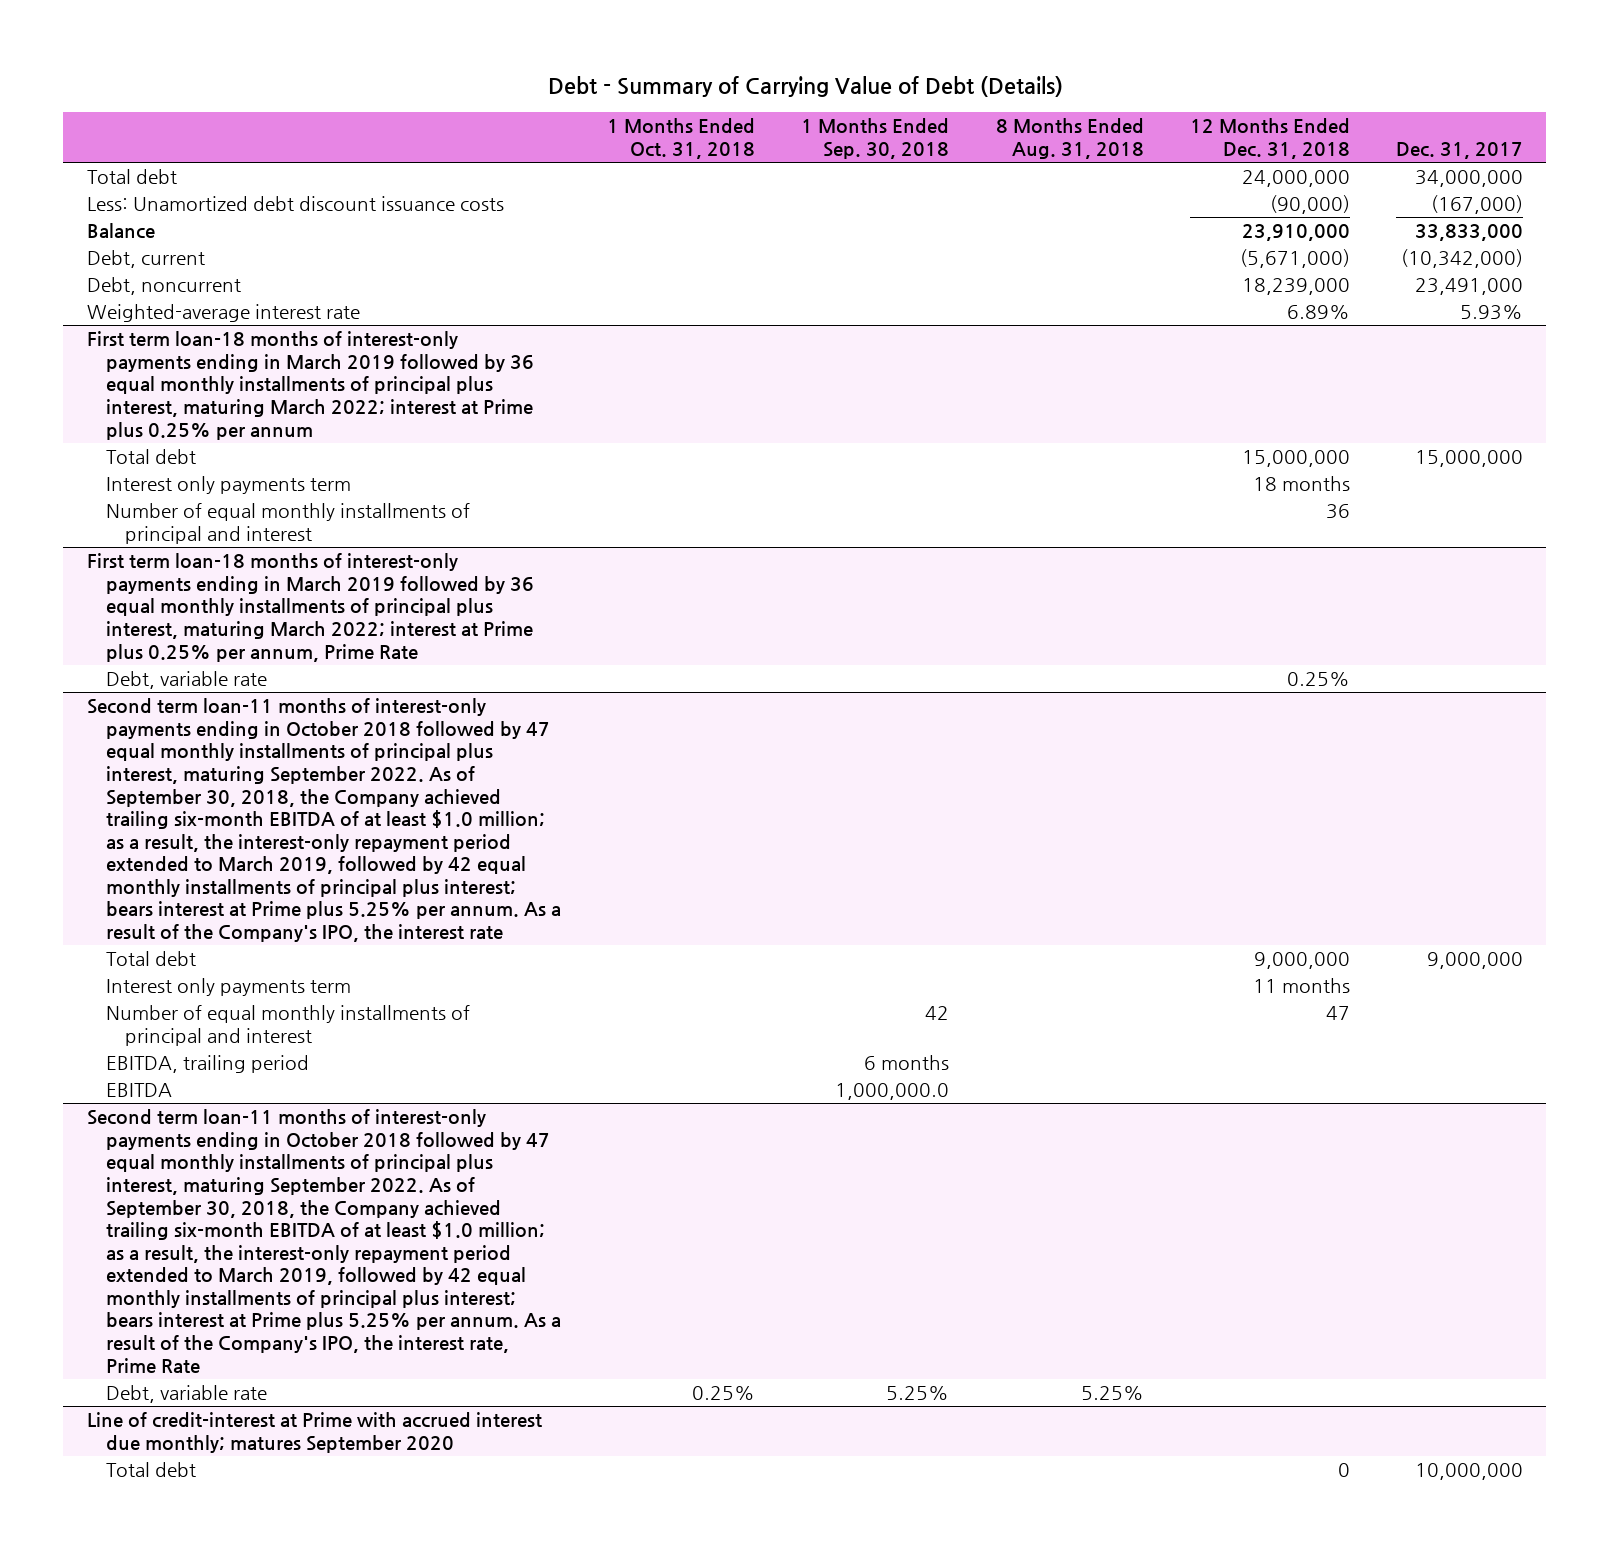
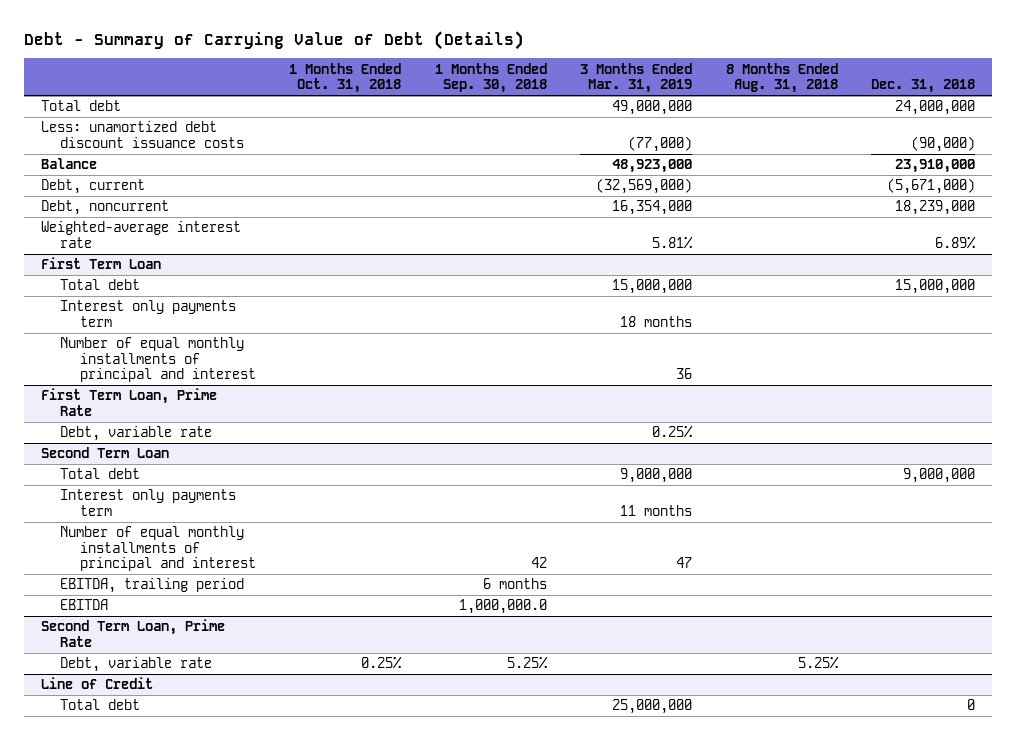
[1189,118,1350,159] 12 Months Ended Dec. 31, 2018 -> none
[1396,141,1524,159] Dec. 31, 2017 -> none
none -> [580,62,693,94] 3 Months Ended Mar. 31, 2019
none -> [871,79,976,94] Dec. 31, 2018
[86,196,504,212] Less: Unamortized debt discount issuance costs -> [41,121,245,148] Less: unamortized debt discount issuance costs
[86,331,534,440] First term loan-18 months of interest-only payments ending in March 2019 followed by 36 equal monthly installments of principal plus interest, maturing March 2022; interest at Prime plus 0.25% per annum -> [41,257,162,270] First Term Loan
[86,553,534,662] First term loan-18 months of interest-only payments ending in March 2019 followed by 36 equal monthly installments of principal plus interest, maturing March 2022; interest at Prime plus 0.25% per annum, Prime Rate -> [41,388,218,416] First Term Loan, Prime Rate
[86,698,561,942] Second term loan-11 months of interest-only payments ending in October 2018 followed by 47 equal monthly installments of principal plus interest, maturing September 2022. As of September 30, 2018, the Company achieved trailing six-month EBITDA of at least $1.0 million; as a result, the interest-only repayment period extended to March 2019, followed by 42 equal monthly installments of principal plus interest; bears interest at Prime plus 5.25% per annum. As a result of the Company's IPO, the interest rate -> [41,447,170,459] Second Term Loan
[86,1109,561,1373] Second term loan-11 months of interest-only payments ending in October 2018 followed by 47 equal monthly installments of principal plus interest, maturing September 2022. As of September 30, 2018, the Company achieved trailing six-month EBITDA of at least $1.0 million; as a result, the interest-only repayment period extended to March 2019, followed by 42 equal monthly installments of principal plus interest; bears interest at Prime plus 5.25% per annum. As a result of the Company's IPO, the interest rate, Prime Rate -> [41,619,226,647] Second Term Loan, Prime Rate
[86,1412,542,1453] Line of credit-interest at Prime with accrued interest due monthly; matures September 2020 -> [41,677,154,690] Line of Credit

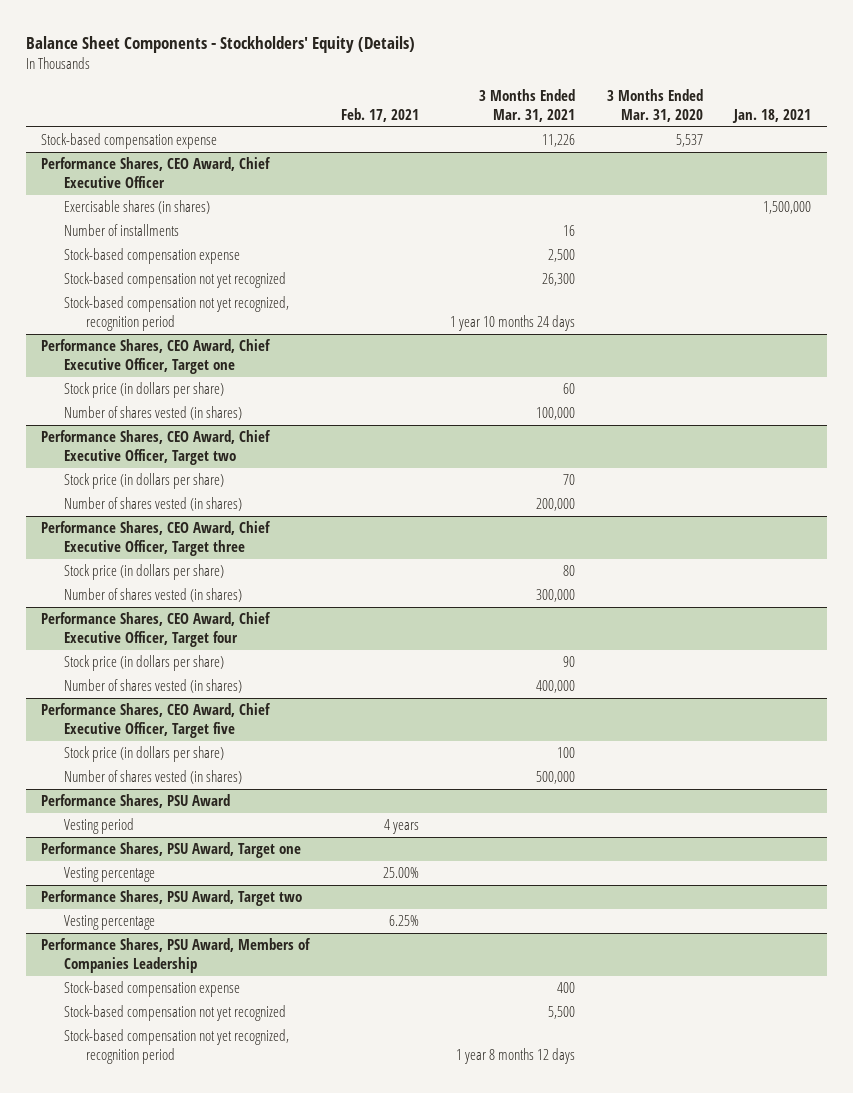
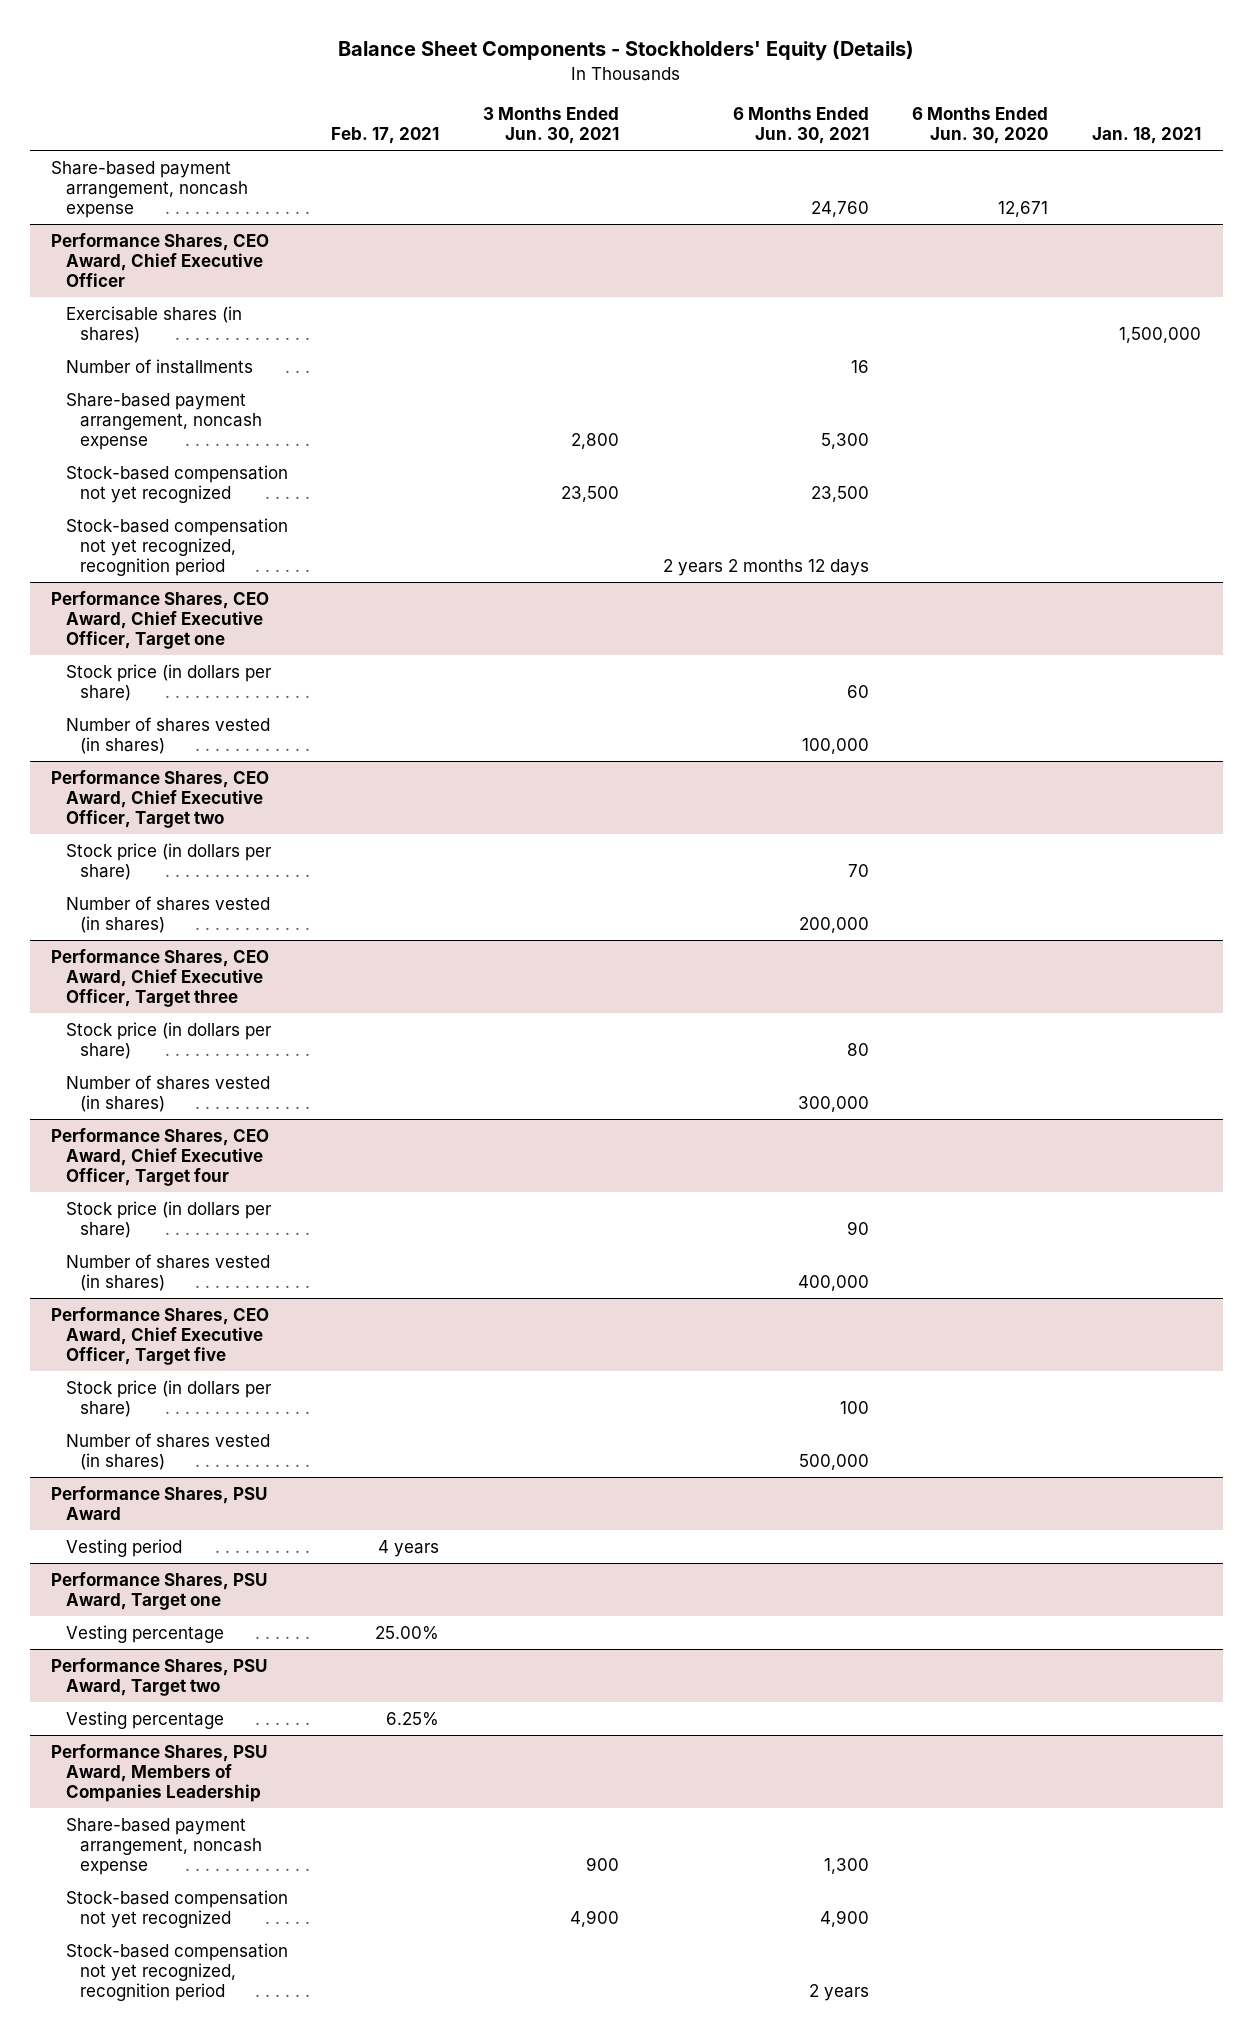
[479,88,576,123] 3 Months Ended Mar. 31, 2021 -> none
[606,88,703,123] 3 Months Ended Mar. 31, 2020 -> none
none -> [483,106,620,144] 3 Months Ended Jun. 30, 2021
none -> [732,106,869,144] 6 Months Ended Jun. 30, 2021
none -> [912,106,1049,144] 6 Months Ended Jun. 30, 2020
[41,133,218,150] Stock-based compensation expense -> [51,161,248,219] Share-based payment arrangement, noncash expense
[63,248,240,265] Stock-based compensation expense -> [65,393,262,451] Share-based payment arrangement, noncash expense
[63,981,240,998] Stock-based compensation expense -> [65,1818,262,1876] Share-based payment arrangement, noncash expense

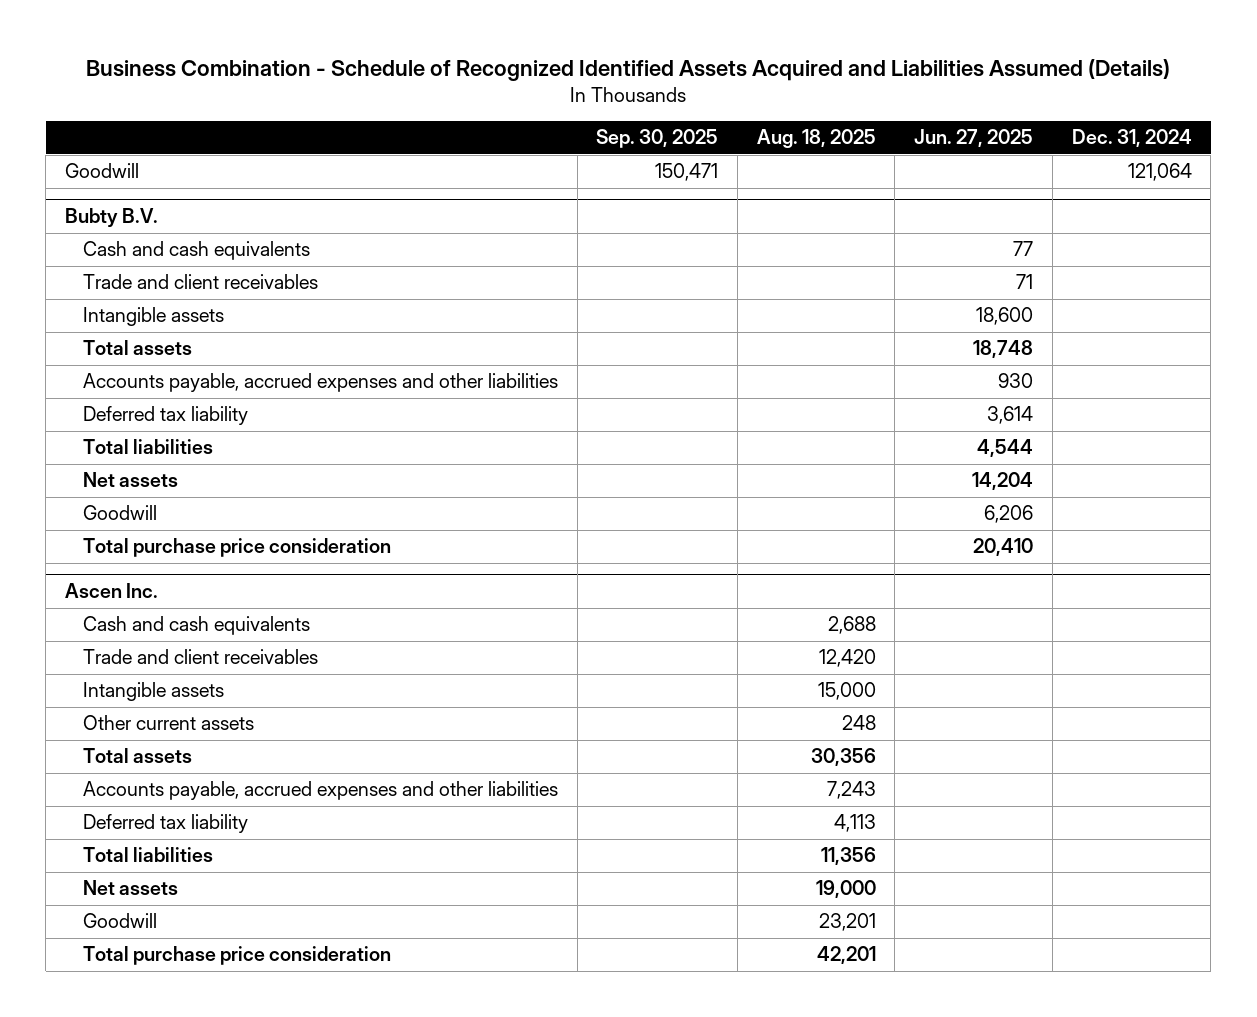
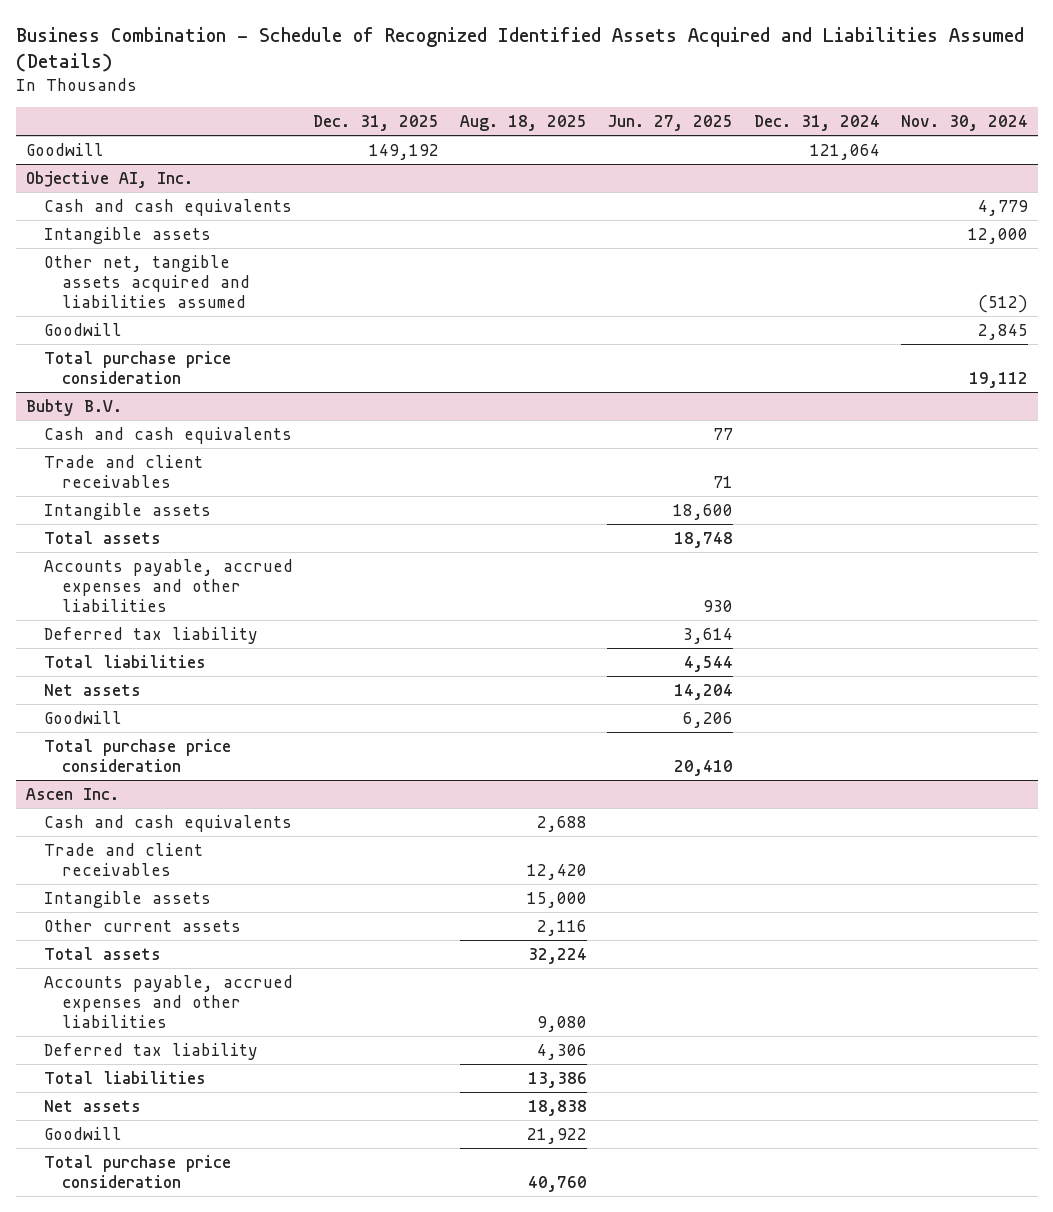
[596,129,719,149] Sep. 30, 2025 -> none
none -> [313,115,440,132] Dec. 31, 2025
none -> [900,115,1028,132] Nov. 30, 2024
none -> [25,170,193,188] Objective AI, Inc.
none -> [43,198,292,216] Cash and cash equivalents
none -> [43,226,211,244] Intangible assets
none -> [43,254,250,308] Other net, tangible assets acquired and liabilities assumed
none -> [43,322,122,336] Goodwill
none -> [43,350,231,384] Total purchase price consideration
[841,715,876,731] 248 -> [536,919,587,936] 2,116
[810,748,876,767] 30,356 -> [527,947,587,964] 32,224
[826,781,876,800] 7,243 -> [536,1015,587,1032] 9,080
[833,814,876,833] 4,113 -> [536,1043,587,1060] 4,306
[820,847,876,866] 11,356 -> [527,1071,587,1088] 13,386
[815,880,876,899] 19,000 -> [527,1099,587,1116] 18,838
[818,913,876,932] 23,201 -> [526,1127,587,1144] 21,922
[816,946,876,965] 42,201 -> [527,1175,587,1192] 40,760

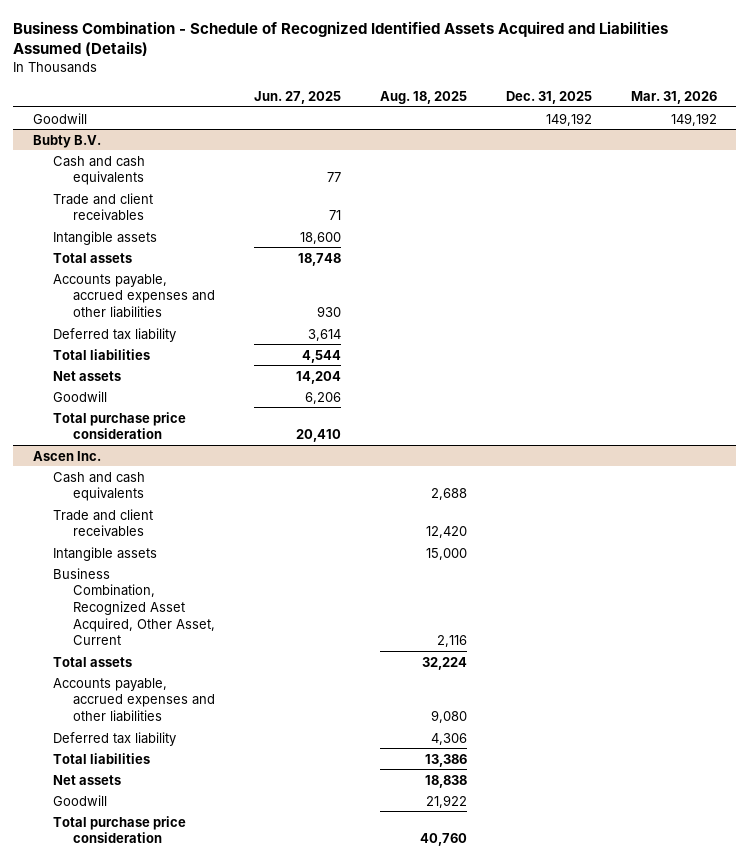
[753,115,880,132] Dec. 31, 2024 -> none
[900,115,1028,132] Nov. 30, 2024 -> none
none -> [630,91,717,105] Mar. 31, 2026
[25,170,193,188] Objective AI, Inc. -> none
[43,198,292,216] Cash and cash equivalents -> none
[43,226,211,244] Intangible assets -> none
[43,254,250,308] Other net, tangible assets acquired and liabilities assumed -> none
[43,322,122,336] Goodwill -> none
[43,350,231,384] Total purchase price consideration -> none
[43,918,241,932] Other current assets -> [52,567,215,646] Business Combination, Recognized Asset Acquired, Other Asset, Current

